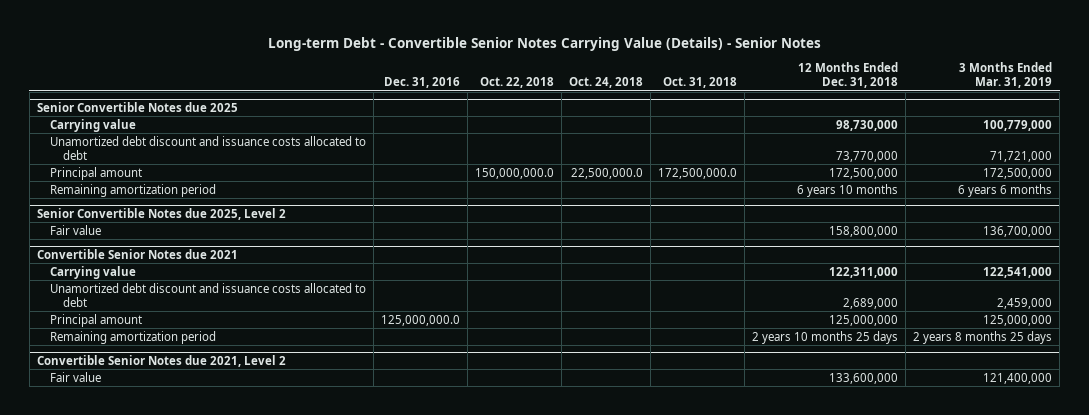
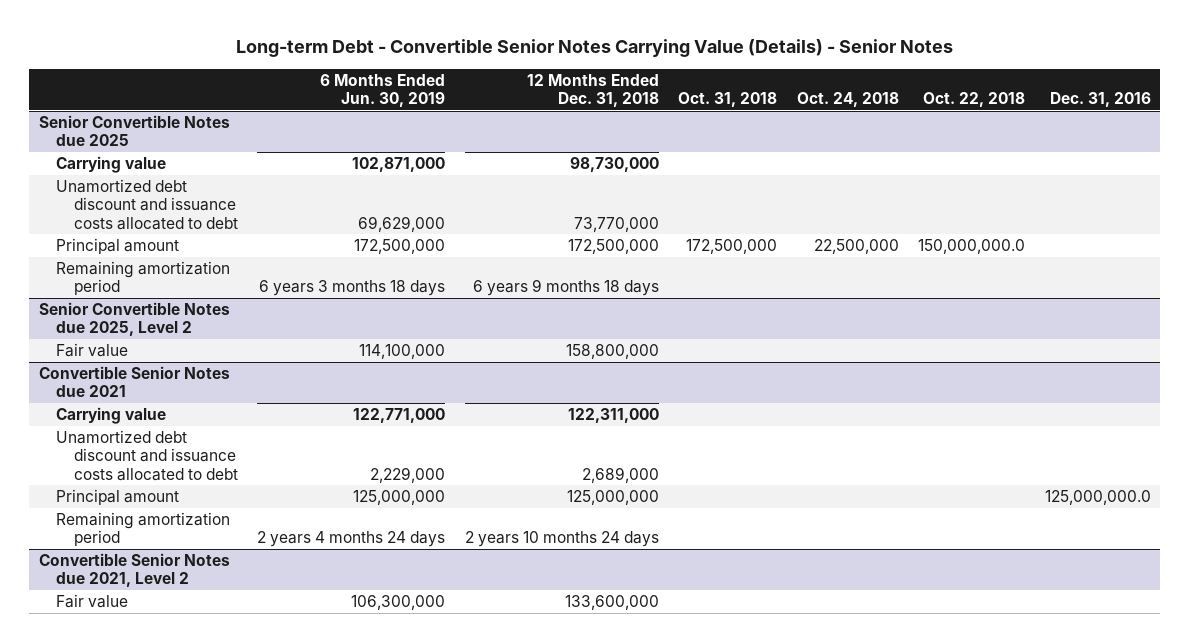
[959,61,1053,89] 3 Months Ended Mar. 31, 2019 -> none
none -> [320,73,446,108] 6 Months Ended Jun. 30, 2019
[571,167,644,179] 22,500,000.0 -> [813,239,899,255] 22,500,000
[658,167,738,179] 172,500,000.0 -> [686,239,778,255] 172,500,000
[797,183,899,197] 6 years 10 months -> [472,279,659,297] 6 years 9 months 18 days
[752,330,899,344] 2 years 10 months 25 days -> [464,531,659,548] 2 years 10 months 24 days

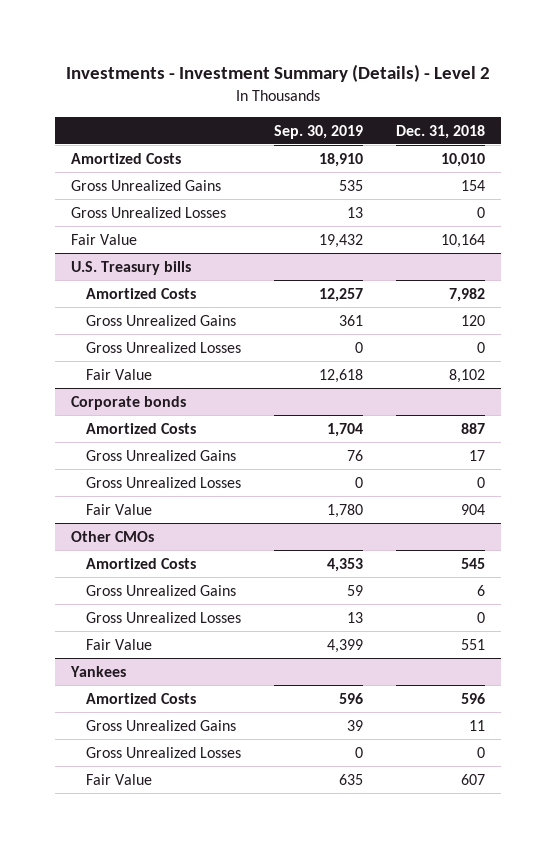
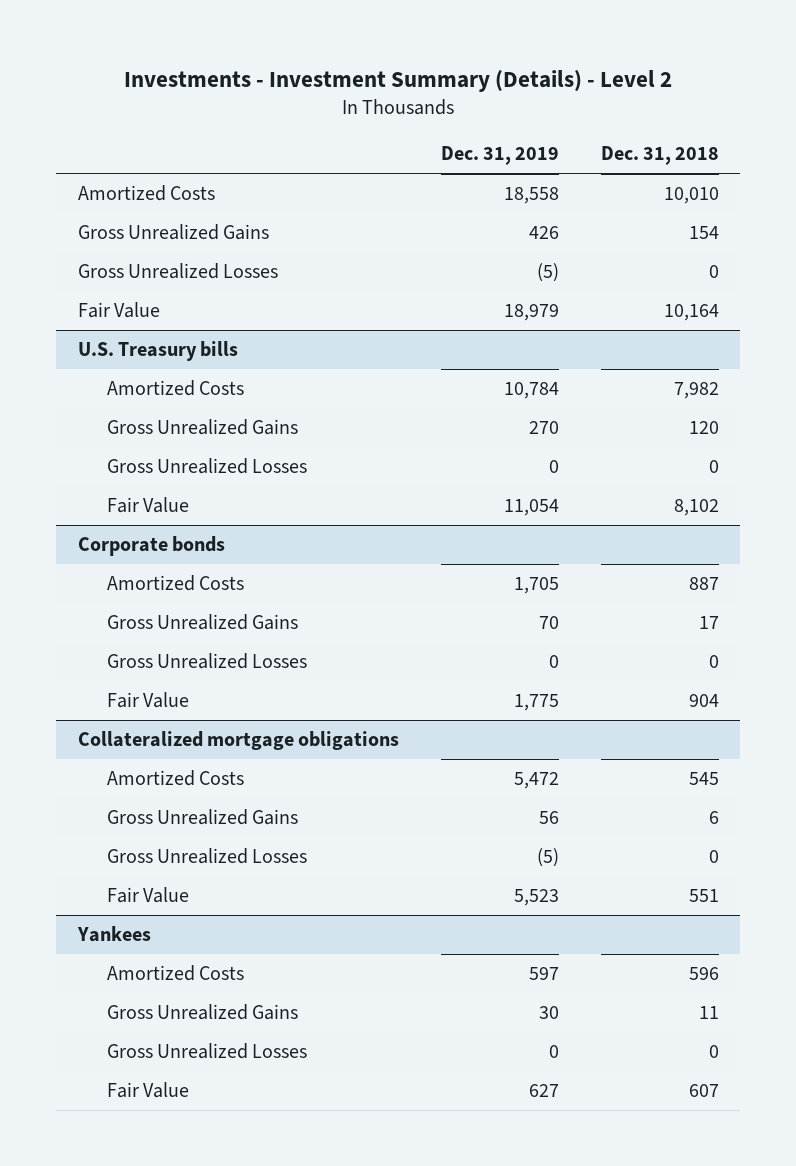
[273,124,363,139] Sep. 30, 2019 -> none
none -> [440,146,559,166] Dec. 31, 2019
[71,530,155,542] Other CMOs -> [77,731,399,751] Collateralized mortgage obligations

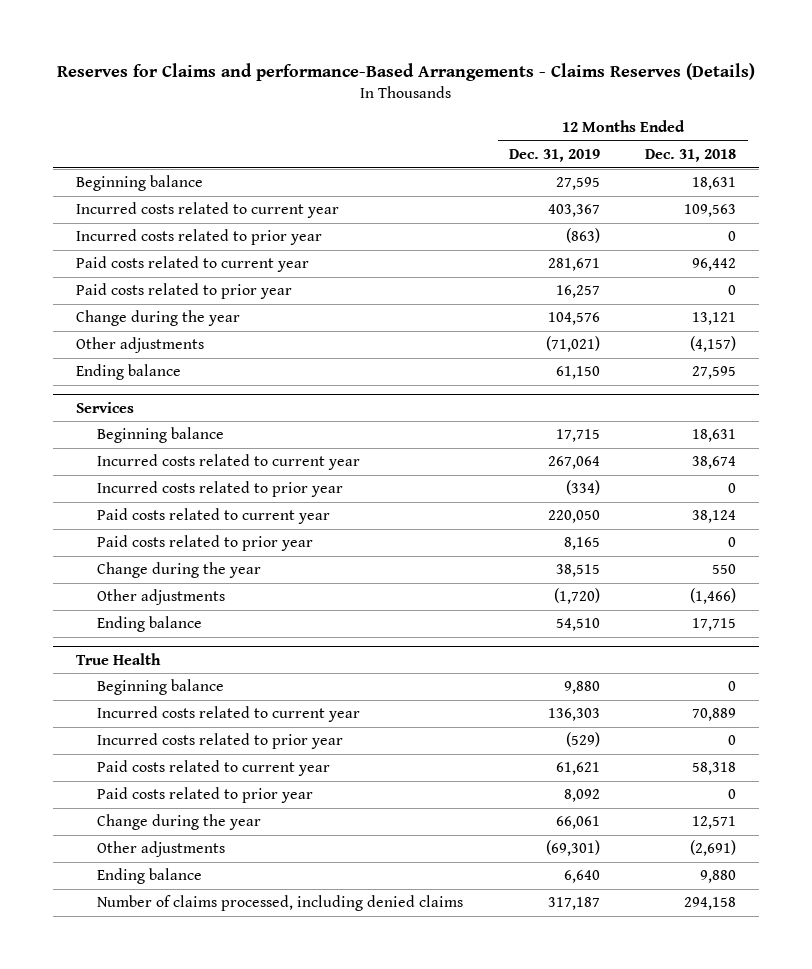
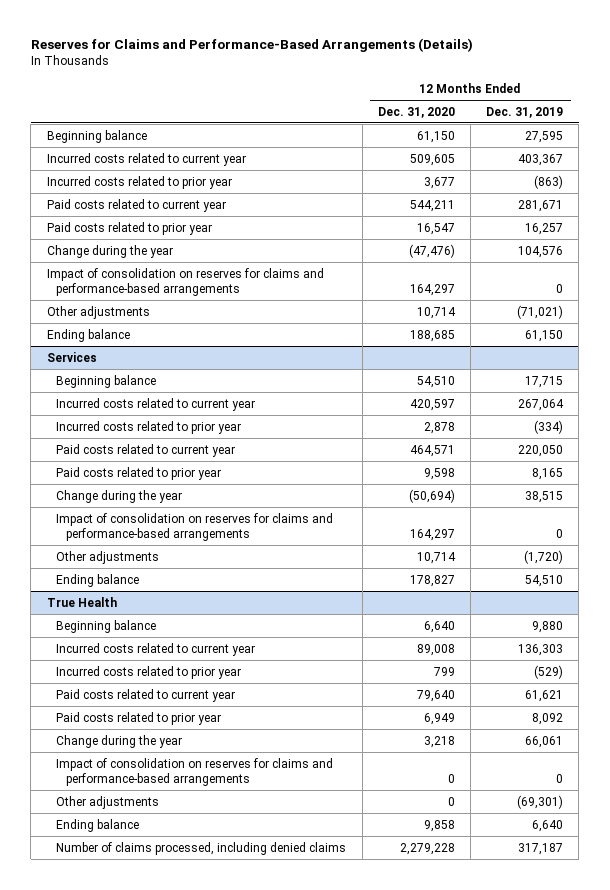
[57,63,756,82] Reserves for Claims and performance-Based Arrangements - Claims Reserves (Details) -> [30,38,473,53] Reserves for Claims and Performance-Based Arrangements (Details)
[645,149,737,163] Dec. 31, 2018 -> none
none -> [377,106,455,118] Dec. 31, 2020
none -> [46,267,324,296] Impact of consolidation on reserves for claims and performance-based arrangements
none -> [56,512,334,541] Impact of consolidation on reserves for claims and performance-based arrangements
none -> [56,757,334,786] Impact of consolidation on reserves for claims and performance-based arrangements

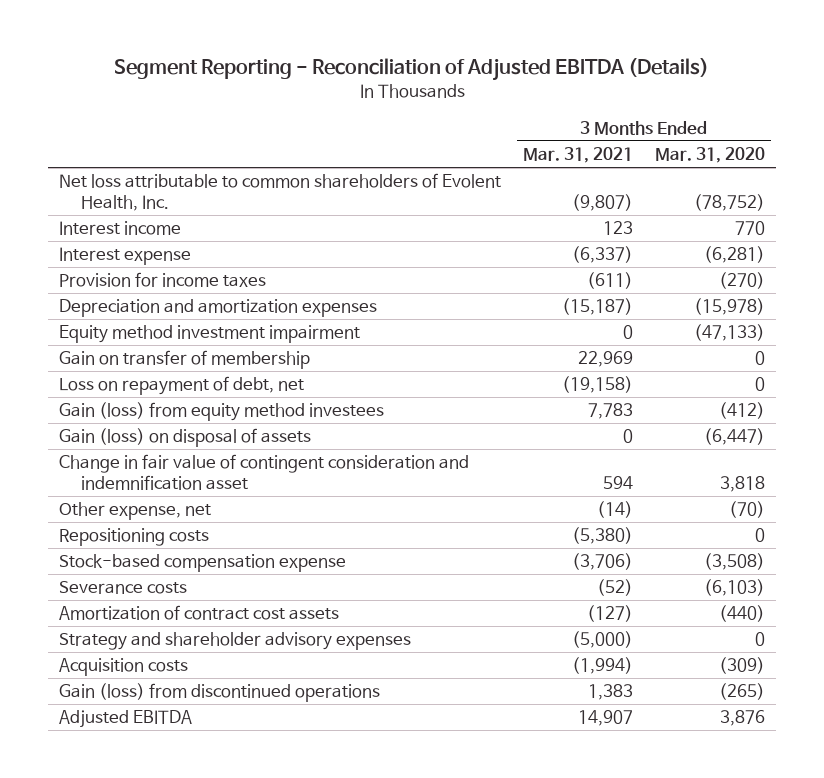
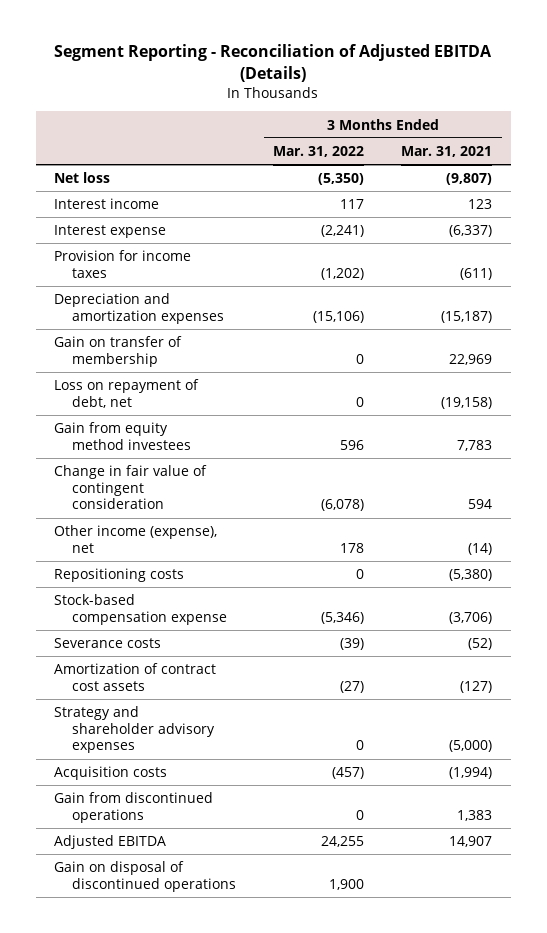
[655,147,766,164] Mar. 31, 2020 -> none
none -> [273,145,365,157] Mar. 31, 2022
[58,173,501,211] Net loss attributable to common shareholders of Evolent Health, Inc. -> [54,172,111,184] Net loss
[58,325,360,344] Equity method investment impairment -> none
[58,428,311,448] Gain (loss) on disposal of assets -> none
[58,402,384,422] Gain (loss) from equity method investees -> [54,422,192,450] Gain from equity method investees
[58,454,469,490] Change in fair value of contingent consideration and indemnification asset -> [54,465,208,510] Change in fair value of contingent consideration
[58,502,211,521] Other expense, net -> [54,525,218,553] Other income (expense), net
[58,683,380,703] Gain (loss) from discontinued operations -> [54,792,214,823] Gain from discontinued operations
none -> [54,861,237,892] Gain on disposal of discontinued operations

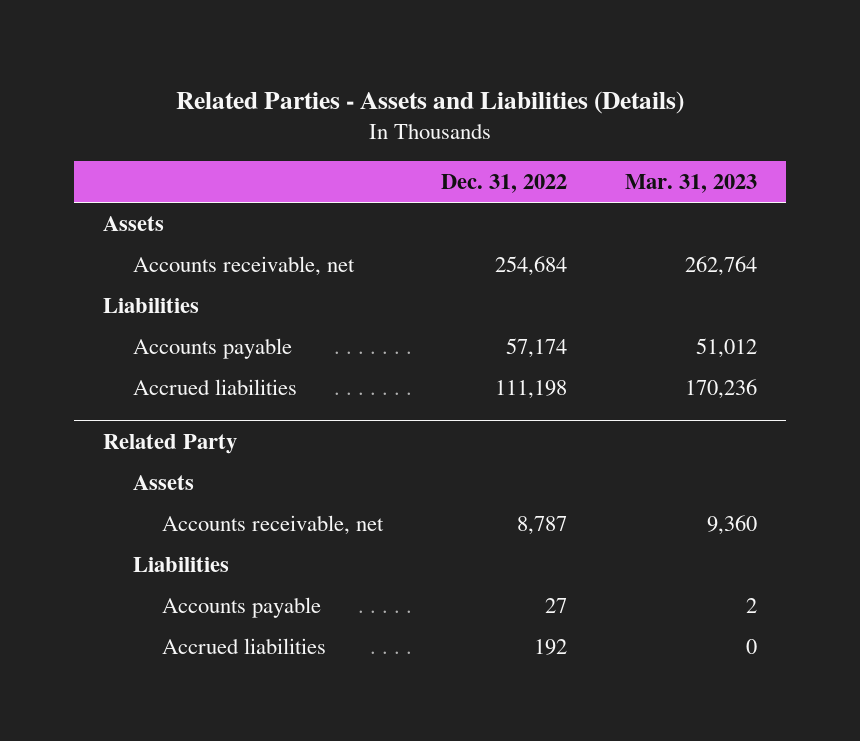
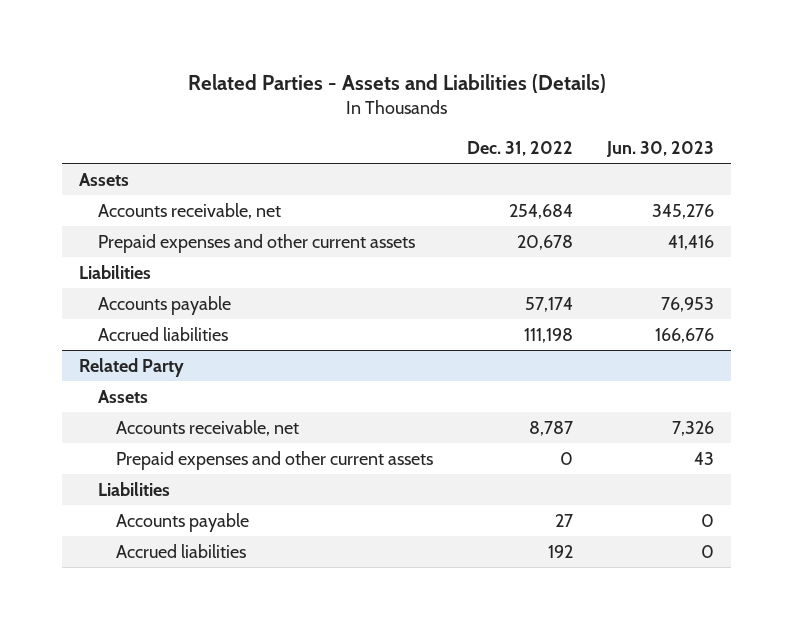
[624,174,757,194] Mar. 31, 2023 -> none
none -> [606,140,715,157] Jun. 30, 2023
none -> [97,233,415,253] Prepaid expenses and other current assets
none -> [116,450,434,470] Prepaid expenses and other current assets

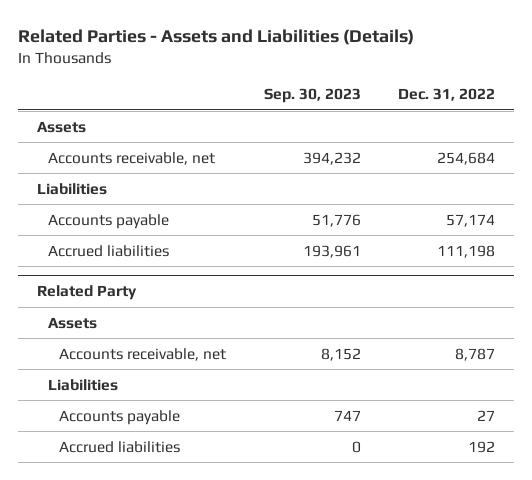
[606,140,715,157] Jun. 30, 2023 -> none
none -> [263,88,361,104] Sep. 30, 2023
[97,233,415,253] Prepaid expenses and other current assets -> none
[116,450,434,470] Prepaid expenses and other current assets -> none

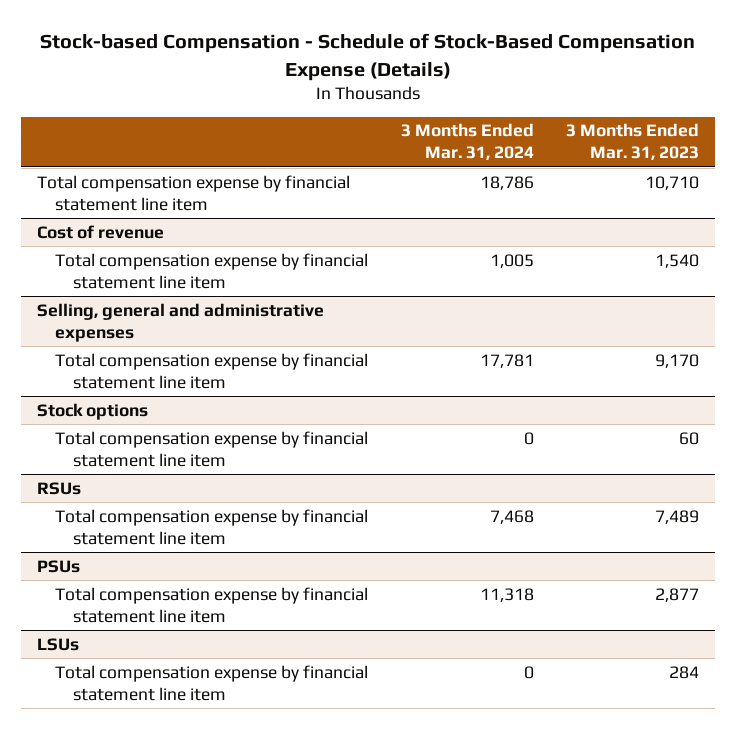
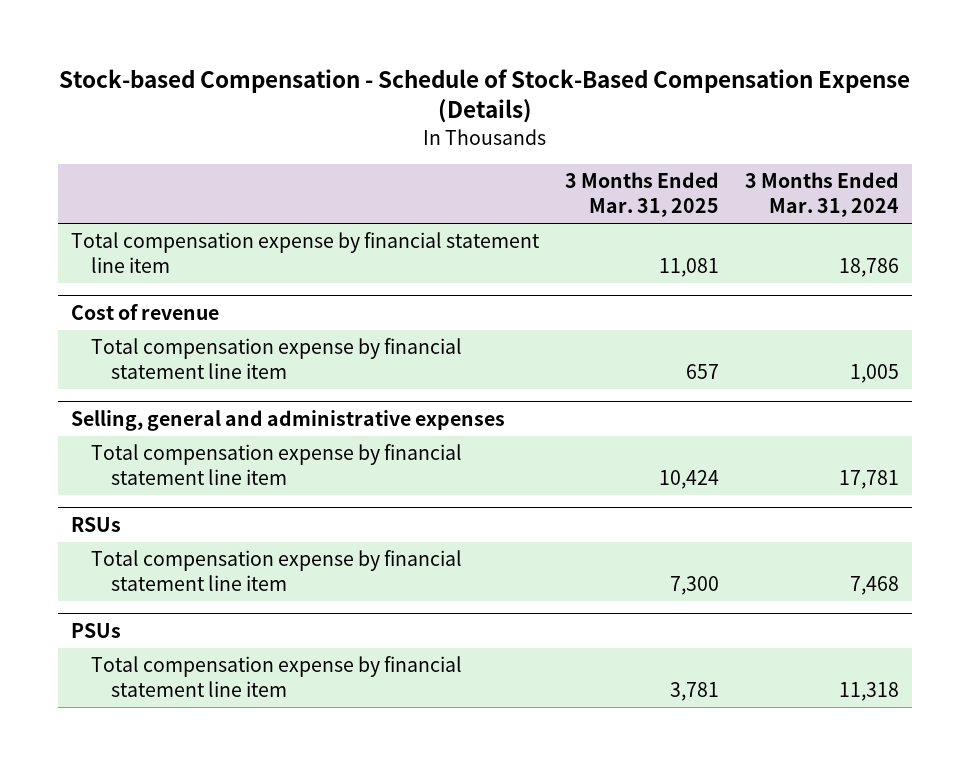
[566,123,700,161] 3 Months Ended Mar. 31, 2023 -> none
none -> [564,172,719,218] 3 Months Ended Mar. 31, 2025
[37,402,149,420] Stock options -> none
[55,430,369,467] Total compensation expense by financial statement line item -> none
[37,637,80,651] LSUs -> none
[55,664,369,701] Total compensation expense by financial statement line item -> none

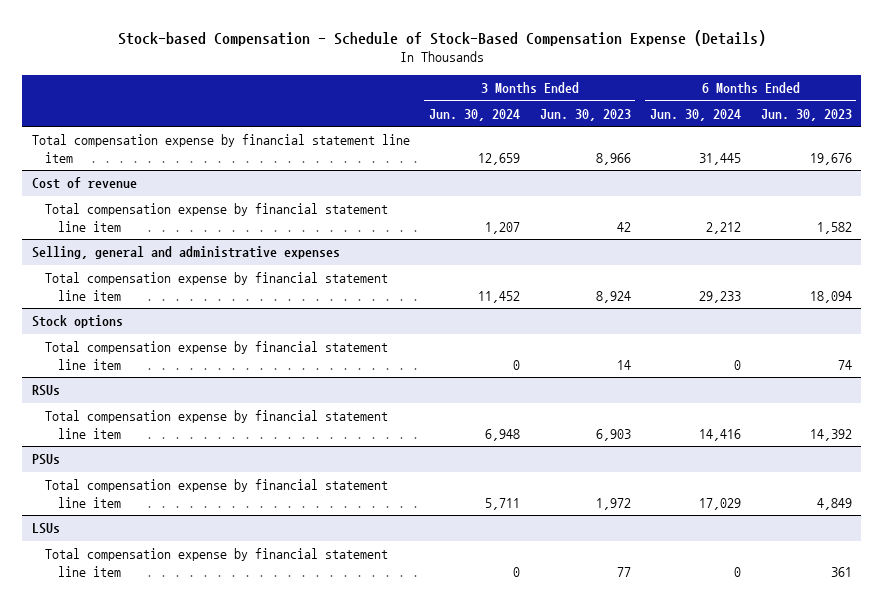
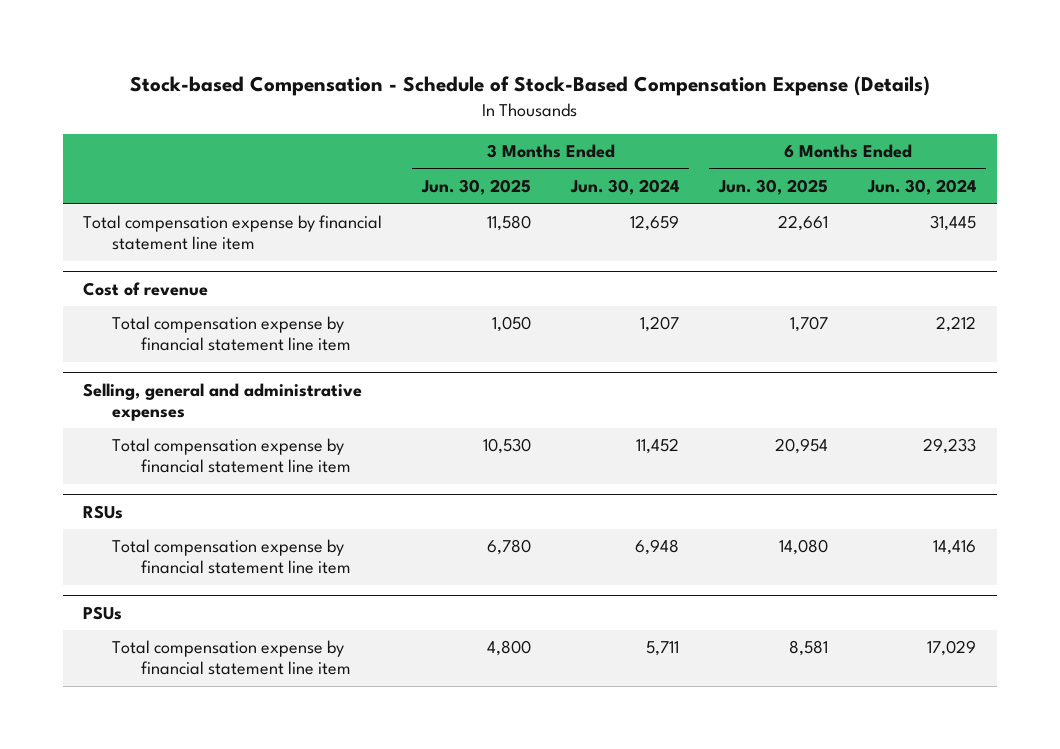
[539,108,631,121] Jun. 30, 2023 -> none
[760,108,852,121] Jun. 30, 2023 -> none
none -> [421,179,532,196] Jun. 30, 2025
none -> [718,179,829,196] Jun. 30, 2025
[31,315,123,329] Stock options -> none
[44,341,388,370] Total compensation expense by financial statement line item -> none
[31,523,60,535] LSUs -> none
[44,548,388,577] Total compensation expense by financial statement line item -> none

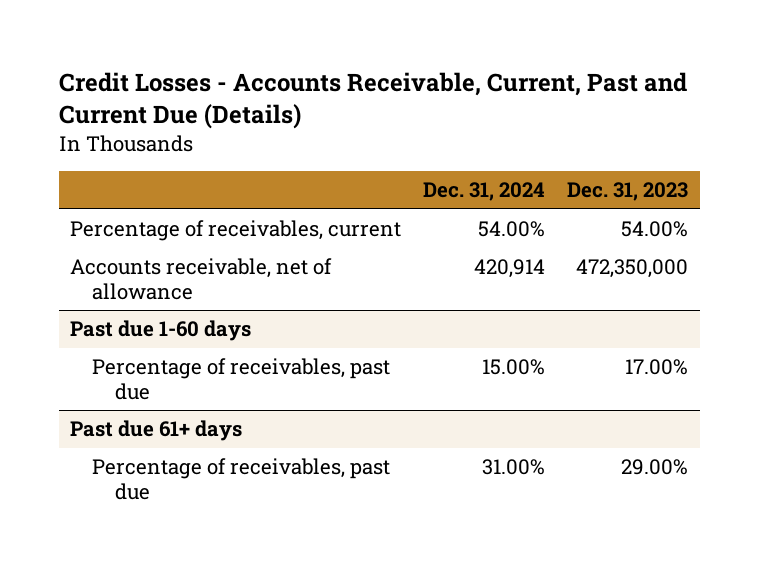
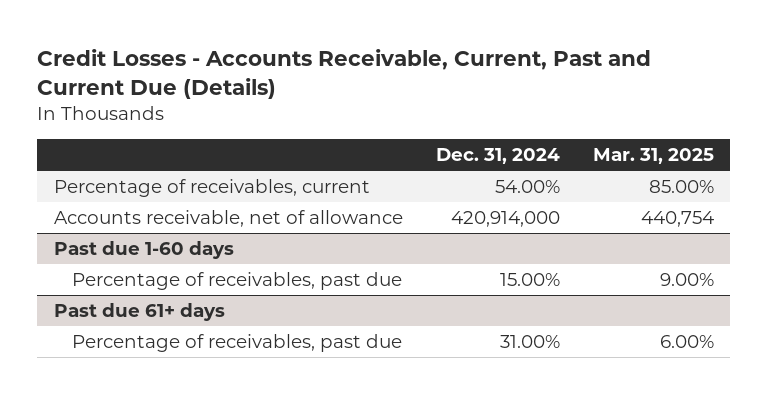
[567,182,689,202] Dec. 31, 2023 -> none
none -> [592,147,714,164] Mar. 31, 2025
[474,259,546,279] 420,914 -> [450,211,560,228] 420,914,000

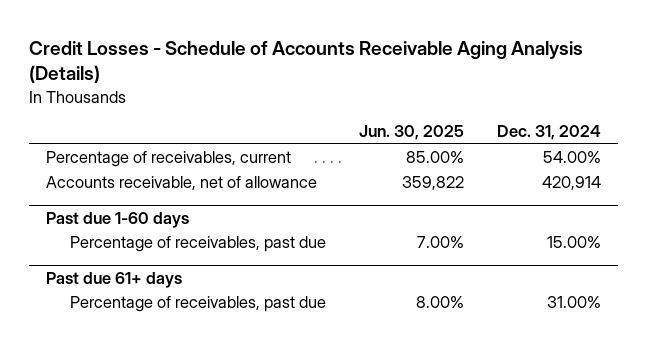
[37,49,652,100] Credit Losses - Accounts Receivable, Current, Past and Current Due (Details) -> [29,40,584,84] Credit Losses - Schedule of Accounts Receivable Aging Analysis (Details)
[592,147,714,164] Mar. 31, 2025 -> none
none -> [358,125,464,141] Jun. 30, 2025
[450,211,560,228] 420,914,000 -> [542,176,602,191] 420,914

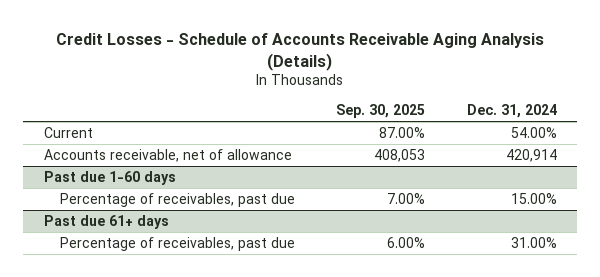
[358,125,464,141] Jun. 30, 2025 -> none
none -> [336,104,426,119] Sep. 30, 2025
[45,151,291,168] Percentage of receivables, current -> [43,126,93,138] Current

